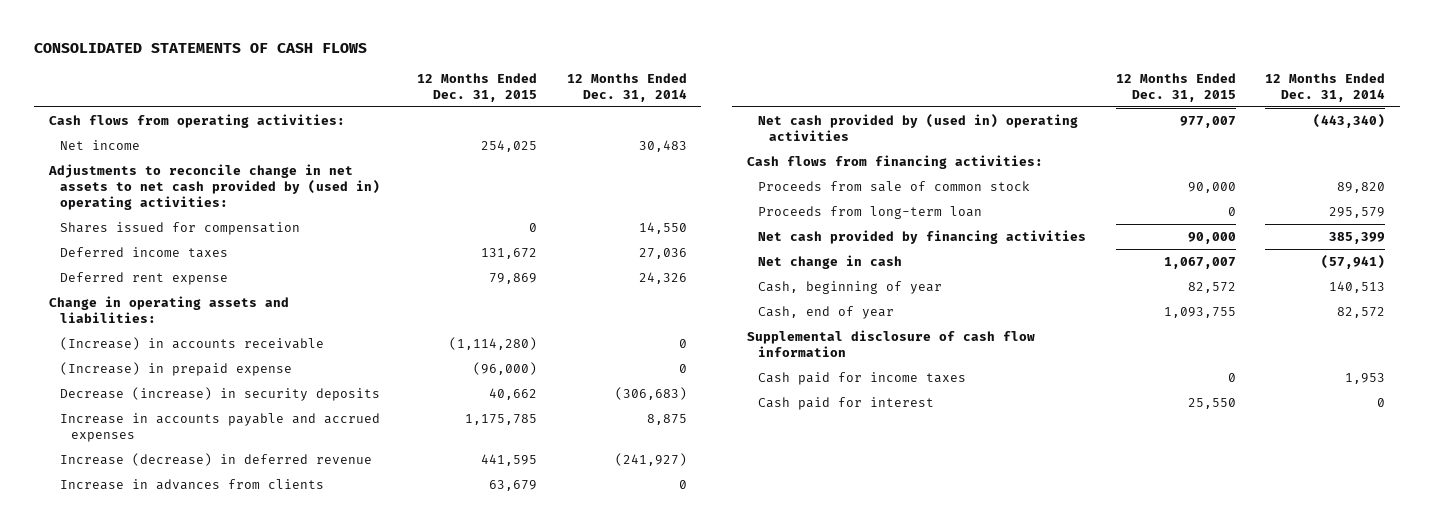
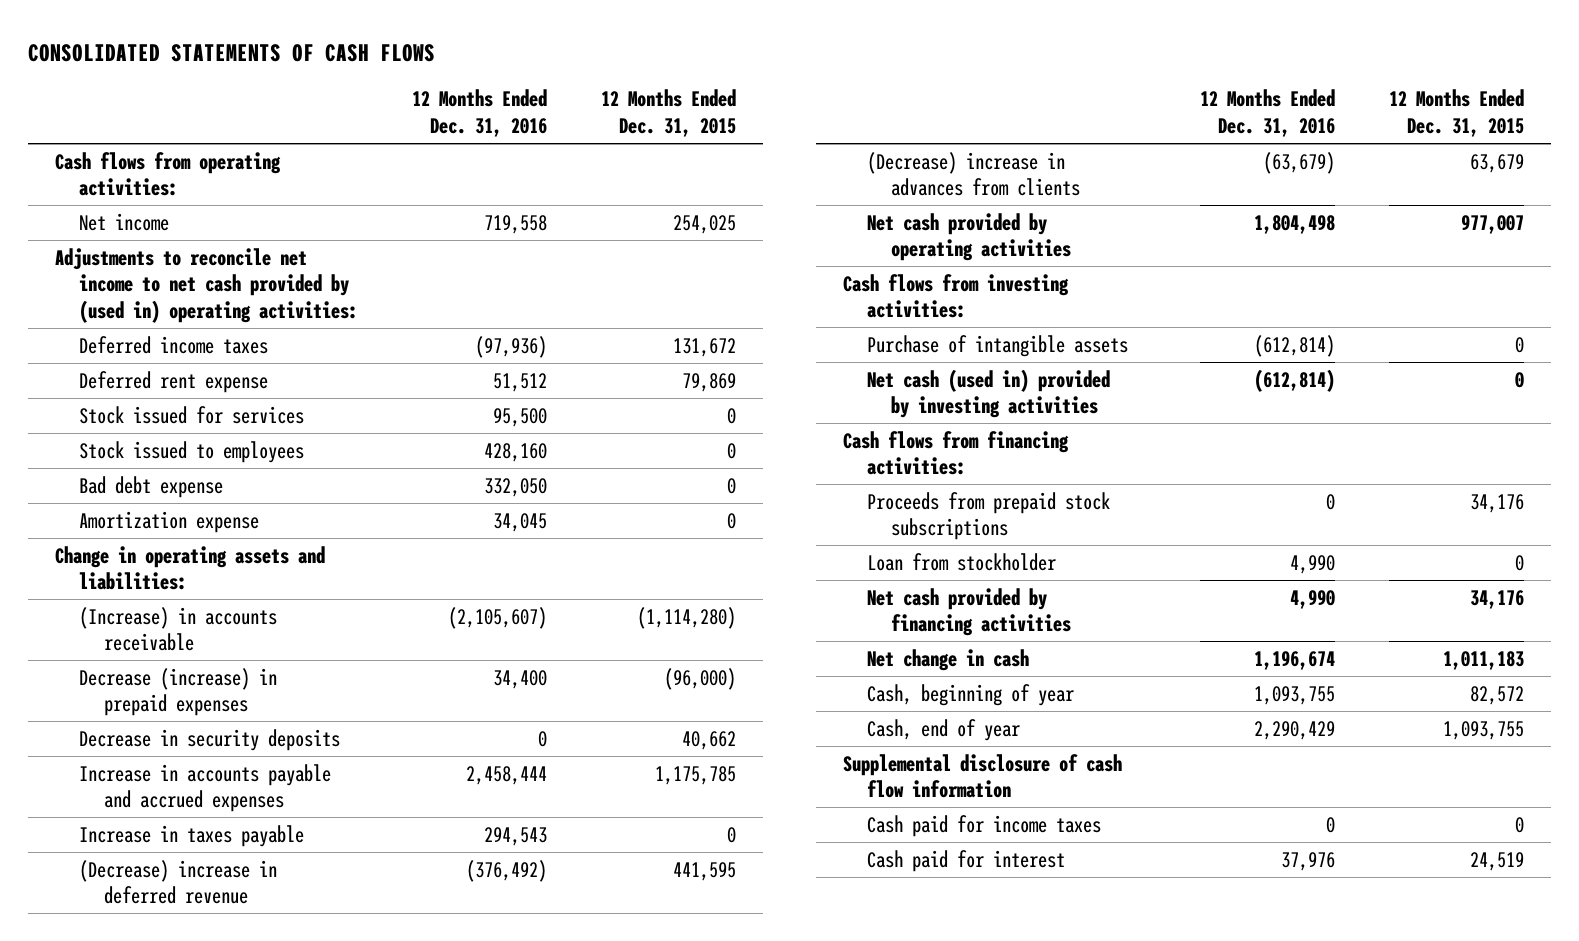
[566,72,687,102] 12 Months Ended Dec. 31, 2014 -> none
none -> [412,89,548,138] 12 Months Ended Dec. 31, 2016
[59,221,300,235] Shares issued for compensation -> none
[47,163,380,210] Adjustments to reconcile change in net assets to net cash provided by (used in) operating activities: -> [55,247,359,324] Adjustments to reconcile net income to net cash provided by (used in) operating activities:
none -> [79,405,305,424] Stock issued for services
none -> [79,440,305,463] Stock issued to employees
none -> [79,475,224,498] Bad debt expense
none -> [79,510,260,533] Amortization expense
[59,361,292,376] (Increase) in prepaid expense -> [79,667,278,717] Decrease (increase) in prepaid expenses
[59,386,380,401] Decrease (increase) in security deposits -> [79,728,341,751] Decrease in security deposits
none -> [79,824,305,847] Increase in taxes payable
[59,452,372,466] Increase (decrease) in deferred revenue -> [79,859,278,905] (Decrease) increase in deferred revenue
[59,478,324,490] Increase in advances from clients -> [866,151,1081,197] (Decrease) increase in advances from clients
[758,113,1079,141] Net cash provided by (used in) operating activities -> [866,212,1072,262] Net cash provided by operating activities
none -> [842,273,1069,319] Cash flows from investing activities:
none -> [866,334,1128,357] Purchase of intangible assets
none -> [866,368,1110,419] Net cash (used in) provided by investing activities
[758,180,1031,192] Proceeds from sale of common stock -> none
[758,205,983,219] Proceeds from long-term loan -> none
none -> [866,491,1110,541] Proceeds from prepaid stock subscriptions
none -> [866,552,1056,571] Loan from stockholder
[1187,231,1236,244] 90,000 -> [1469,589,1524,609] 34,176
[1163,256,1236,269] 1,067,007 -> [1442,650,1524,670] 1,011,183
[1187,397,1236,409] 25,550 -> [1469,851,1524,871] 24,519

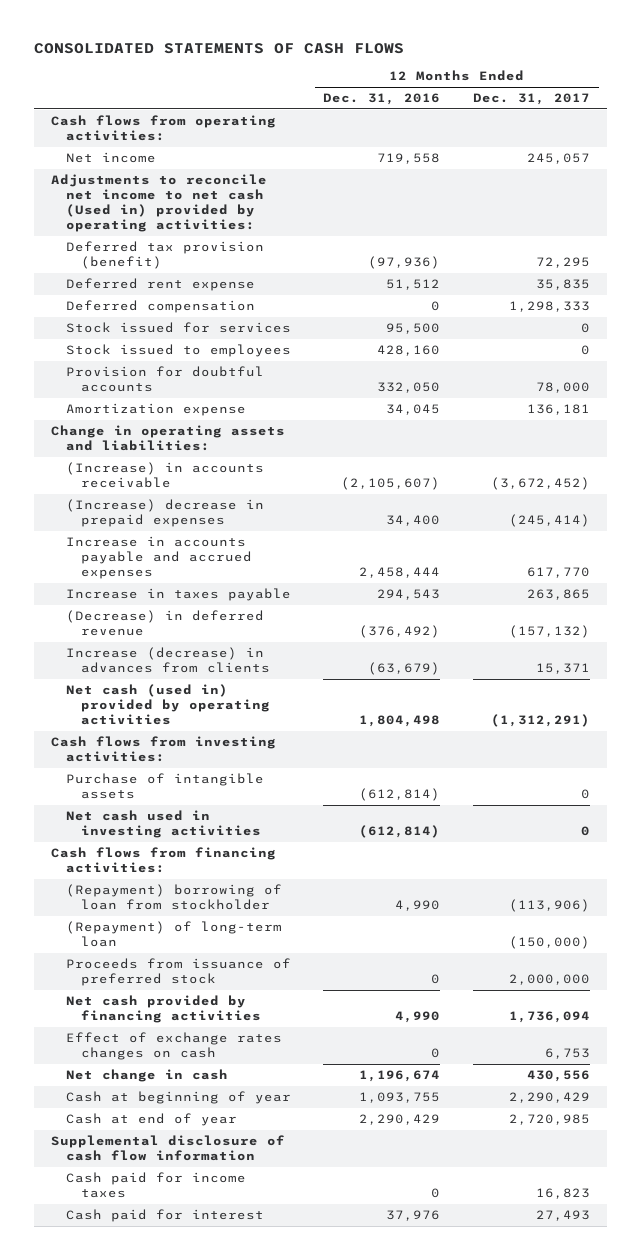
[601,89,737,138] 12 Months Ended Dec. 31, 2015 -> none
none -> [473,93,591,106] Dec. 31, 2017
[55,247,359,324] Adjustments to reconcile net income to net cash provided by (used in) operating activities: -> [50,174,267,233] Adjustments to reconcile net income to net cash (Used in) provided by operating activities:
[79,335,269,354] Deferred income taxes -> [65,241,264,270] Deferred tax provision (benefit)
none -> [65,300,255,314] Deferred compensation
[79,475,224,498] Bad debt expense -> [65,366,264,393] Provision for doubtful accounts
[79,728,341,751] Decrease in security deposits -> none
[79,667,278,717] Decrease (increase) in prepaid expenses -> [65,499,264,528] (Increase) decrease in prepaid expenses
[79,859,278,905] (Decrease) increase in deferred revenue -> [65,610,264,637] (Decrease) in deferred revenue
[866,151,1081,197] (Decrease) increase in advances from clients -> [65,647,270,674] Increase (decrease) in advances from clients
[866,212,1072,262] Net cash provided by operating activities -> [65,684,270,726] Net cash (used in) provided by operating activities
[866,368,1110,419] Net cash (used in) provided by investing activities -> [65,810,261,839] Net cash used in investing activities
[866,491,1110,541] Proceeds from prepaid stock subscriptions -> none
[866,552,1056,571] Loan from stockholder -> [65,884,282,911] (Repayment) borrowing of loan from stockholder
none -> [65,921,282,948] (Repayment) of long-term loan
none -> [65,958,291,987] Proceeds from issuance of preferred stock
none -> [65,1032,282,1061] Effect of exchange rates changes on cash
[866,683,1074,706] Cash, beginning of year -> [65,1091,291,1105] Cash at beginning of year
[866,718,1020,741] Cash, end of year -> [65,1113,237,1127] Cash at end of year

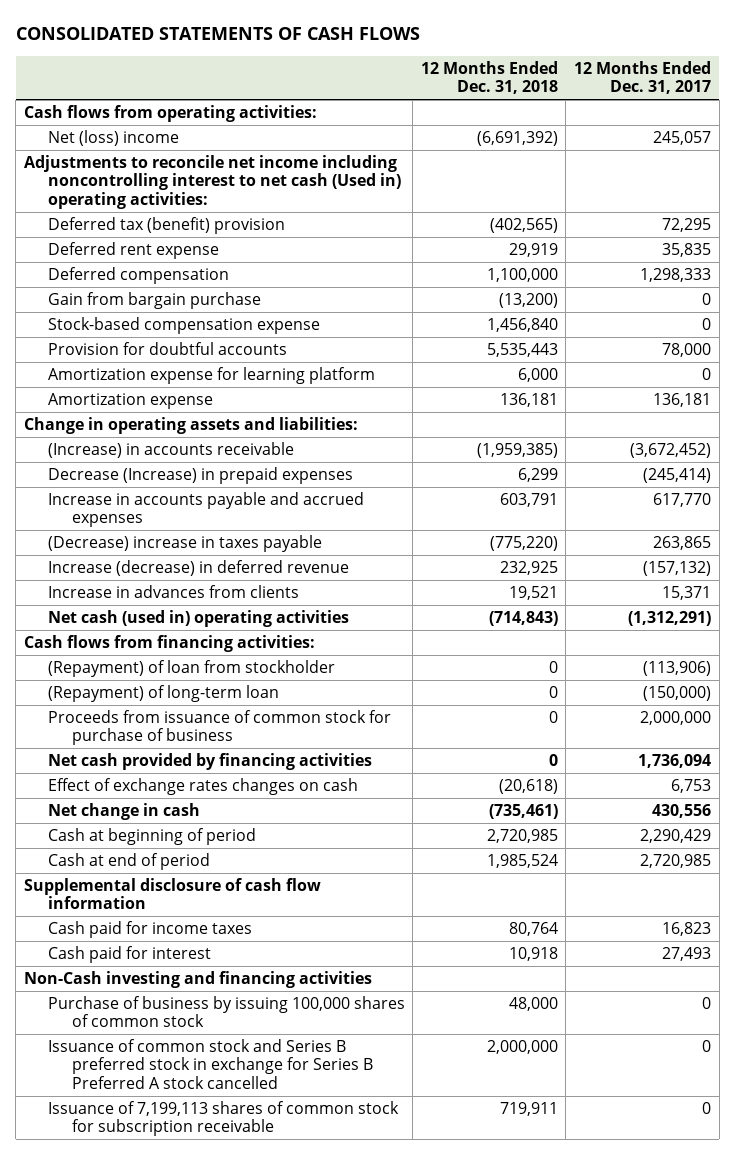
[323,93,441,106] Dec. 31, 2016 -> none
none -> [420,61,558,95] 12 Months Ended Dec. 31, 2018
[65,152,156,164] Net income -> [47,130,179,147] Net (loss) income
[50,174,267,233] Adjustments to reconcile net income to net cash (Used in) provided by operating activities: -> [23,155,401,209] Adjustments to reconcile net income including noncontrolling interest to net cash (Used in) operating activities:
[65,241,264,270] Deferred tax provision (benefit) -> [47,217,285,235] Deferred tax (benefit) provision
[65,322,291,334] Stock issued for services -> none
none -> [47,292,261,310] Gain from bargain purchase
[65,344,291,358] Stock issued to employees -> [47,317,320,335] Stock-based compensation expense
none -> [47,367,375,385] Amortization expense for learning platform
[65,499,264,528] (Increase) decrease in prepaid expenses -> [47,467,353,485] Decrease (Increase) in prepaid expenses
[50,736,276,763] Cash flows from investing activities: -> none
[65,773,264,800] Purchase of intangible assets -> none
[65,810,261,839] Net cash used in investing activities -> none
[65,588,291,602] Increase in taxes payable -> [47,535,322,553] (Decrease) increase in taxes payable
[65,610,264,637] (Decrease) in deferred revenue -> [47,560,349,577] Increase (decrease) in deferred revenue
[65,647,270,674] Increase (decrease) in advances from clients -> [47,585,299,599] Increase in advances from clients
[65,684,270,726] Net cash (used in) provided by operating activities -> [47,610,349,628] Net cash (used in) operating activities
[65,884,282,911] (Repayment) borrowing of loan from stockholder -> [47,660,335,678] (Repayment) of loan from stockholder
[65,958,291,987] Proceeds from issuance of preferred stock -> [47,710,391,746] Proceeds from issuance of common stock for purchase of business
[65,1091,291,1105] Cash at beginning of year -> [47,828,256,846] Cash at beginning of period
[65,1113,237,1127] Cash at end of year -> [47,853,210,871] Cash at end of period
none -> [23,971,372,989] Non-Cash investing and financing activities
none -> [47,996,405,1028] Purchase of business by issuing 100,000 shares of common stock
none -> [47,1039,373,1089] Issuance of common stock and Series B preferred stock in exchange for Series B Preferred A stock cancelled
none -> [47,1101,399,1137] Issuance of 7,199,113 shares of common stock for subscription receivable

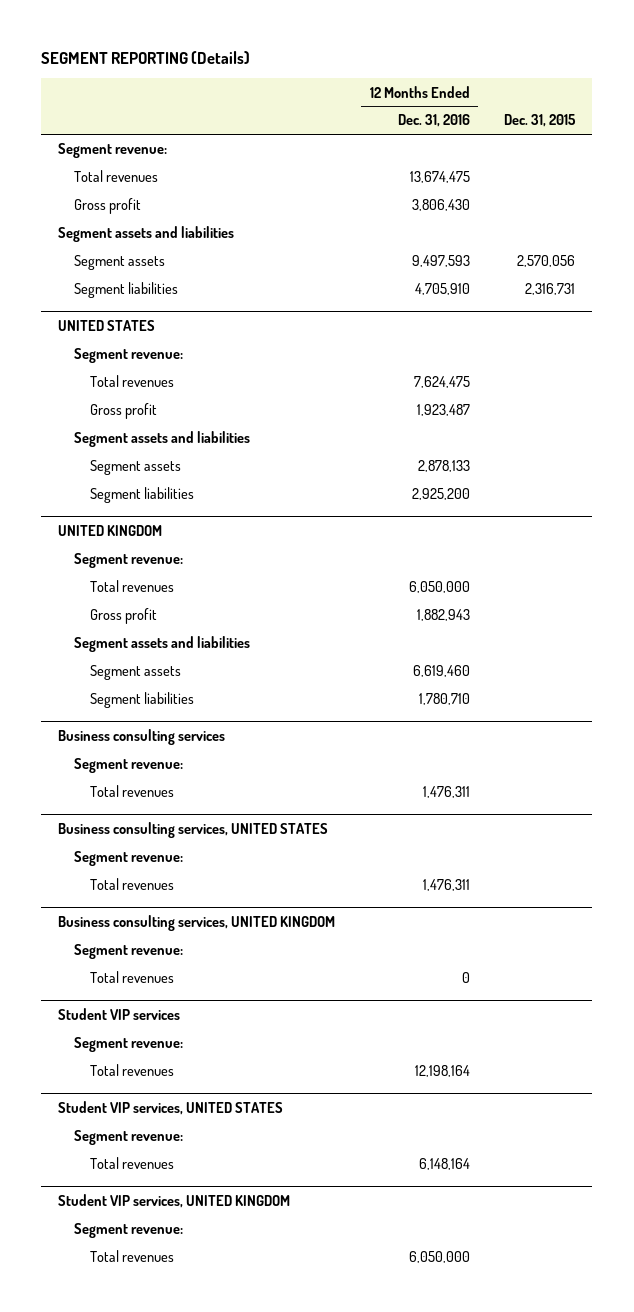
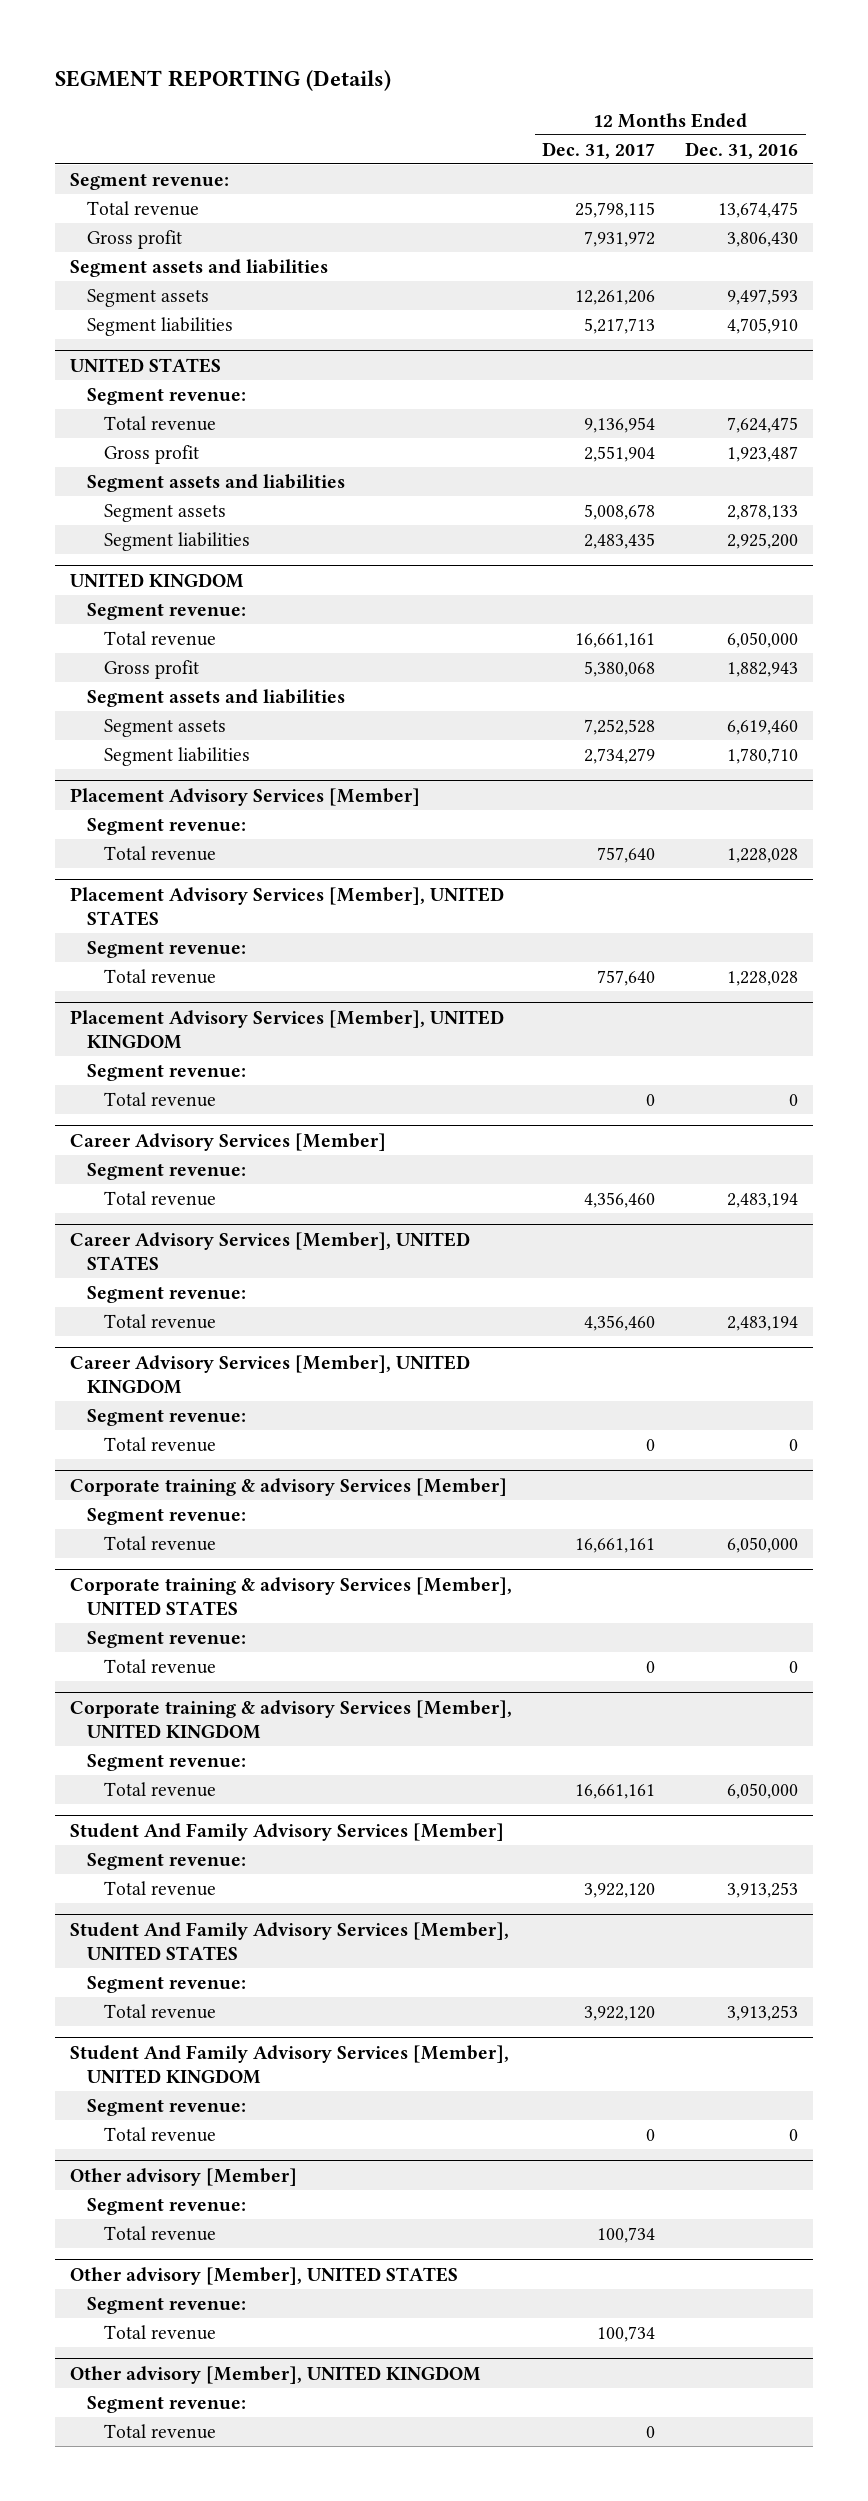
[504,114,577,128] Dec. 31, 2015 -> none
none -> [542,141,656,159] Dec. 31, 2017
[74,170,159,183] Total revenues -> [87,200,200,216] Total revenue
[89,375,174,388] Total revenues -> [103,415,216,431] Total revenue
[89,580,174,593] Total revenues -> [103,630,216,646] Total revenue
[58,729,226,746] Business consulting services -> none
none -> [70,787,421,806] Placement Advisory Services [Member]
[58,822,329,839] Business consulting services, UNITED STATES -> none
[89,785,174,798] Total revenues -> [103,845,216,861] Total revenue
[422,786,470,799] 1,476,311 -> [727,847,799,863] 1,228,028
none -> [70,886,505,926] Placement Advisory Services [Member], UNITED STATES
[58,915,336,932] Business consulting services, UNITED KINGDOM -> none
[89,878,174,891] Total revenues -> [103,968,216,984] Total revenue
[422,879,470,892] 1,476,311 -> [727,970,799,986] 1,228,028
none -> [70,1009,505,1049] Placement Advisory Services [Member], UNITED KINGDOM
[58,1008,181,1021] Student VIP services -> none
[89,971,174,984] Total revenues -> [103,1091,216,1107] Total revenue
none -> [70,1132,387,1151] Career Advisory Services [Member]
[58,1101,284,1116] Student VIP services, UNITED STATES -> none
[89,1064,174,1077] Total revenues -> [103,1190,216,1206] Total revenue
[414,1065,470,1078] 12,198,164 -> [727,1192,799,1208] 2,483,194
none -> [70,1231,471,1271] Career Advisory Services [Member], UNITED STATES
[58,1194,291,1209] Student VIP services, UNITED KINGDOM -> none
[89,1157,174,1170] Total revenues -> [103,1313,216,1329] Total revenue
[418,1158,470,1171] 6,148,164 -> [727,1315,799,1331] 2,483,194
none -> [70,1354,471,1394] Career Advisory Services [Member], UNITED KINGDOM
[89,1250,174,1263] Total revenues -> [103,1436,216,1452] Total revenue
[408,1251,470,1264] 6,050,000 -> [789,1438,799,1451] 0
none -> [70,1477,508,1496] Corporate training & advisory Services [Member]
none -> [87,1507,247,1525] Segment revenue:
none -> [103,1535,216,1551] Total revenue
none -> [70,1576,513,1616] Corporate training & advisory Services [Member], UNITED STATES
none -> [87,1630,247,1648] Segment revenue:
none -> [103,1658,216,1674] Total revenue
none -> [70,1699,513,1739] Corporate training & advisory Services [Member], UNITED KINGDOM
none -> [87,1753,247,1771] Segment revenue:
none -> [103,1781,216,1797] Total revenue
none -> [70,1822,505,1841] Student And Family Advisory Services [Member]
none -> [87,1852,247,1870] Segment revenue:
none -> [103,1880,216,1896] Total revenue
none -> [70,1921,510,1961] Student And Family Advisory Services [Member], UNITED STATES
none -> [87,1975,247,1993] Segment revenue:
none -> [103,2003,216,2019] Total revenue
none -> [70,2044,510,2084] Student And Family Advisory Services [Member], UNITED KINGDOM
none -> [87,2098,247,2116] Segment revenue:
none -> [103,2126,216,2142] Total revenue
none -> [70,2167,298,2186] Other advisory [Member]
none -> [87,2197,247,2215] Segment revenue:
none -> [103,2225,216,2241] Total revenue
none -> [70,2266,459,2285] Other advisory [Member], UNITED STATES
none -> [87,2296,247,2314] Segment revenue:
none -> [103,2324,216,2340] Total revenue
none -> [70,2365,482,2384] Other advisory [Member], UNITED KINGDOM
none -> [87,2395,247,2413] Segment revenue:
none -> [103,2423,216,2439] Total revenue

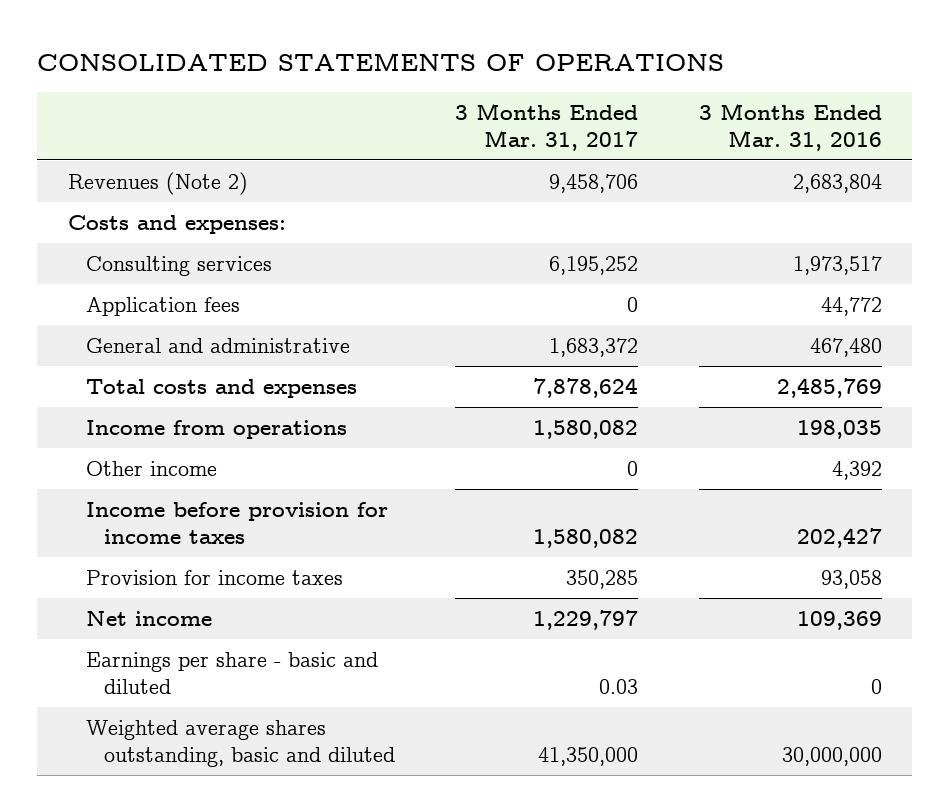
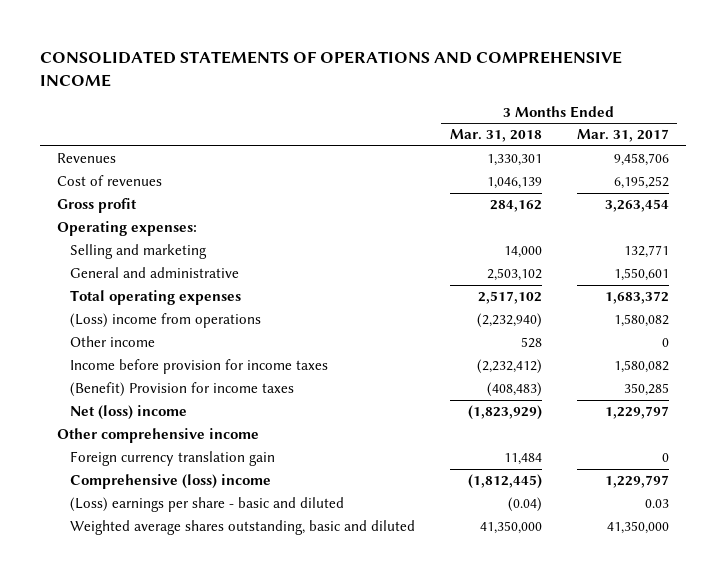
[37,52,725,71] CONSOLIDATED STATEMENTS OF OPERATIONS -> [39,50,622,87] CONSOLIDATED STATEMENTS OF OPERATIONS AND COMPREHENSIVE INCOME
[698,102,882,151] 3 Months Ended Mar. 31, 2016 -> none
none -> [449,129,542,143] Mar. 31, 2018
[67,214,286,234] Costs and expenses: -> none
[85,296,240,316] Application fees -> none
[85,378,357,398] Total costs and expenses -> none
[67,171,248,195] Revenues (Note 2) -> [57,153,117,164] Revenues
[85,255,272,276] Consulting services -> [57,175,163,187] Cost of revenues
none -> [57,198,138,214] Gross profit
none -> [57,221,198,237] Operating expenses:
none -> [70,244,208,260] Selling and marketing
[549,337,639,357] 1,683,372 -> [613,268,669,282] 1,550,601
none -> [70,290,242,306] Total operating expenses
[85,419,347,439] Income from operations -> [70,313,262,329] (Loss) income from operations
[85,569,343,585] Provision for income taxes -> [70,382,295,398] (Benefit) Provision for income taxes
[85,610,212,626] Net income -> [70,405,188,421] Net (loss) income
none -> [57,428,260,444] Other comprehensive income
none -> [70,451,276,467] Foreign currency translation gain
none -> [70,474,272,490] Comprehensive (loss) income
[85,651,378,694] Earnings per share - basic and diluted -> [70,497,345,513] (Loss) earnings per share - basic and diluted

